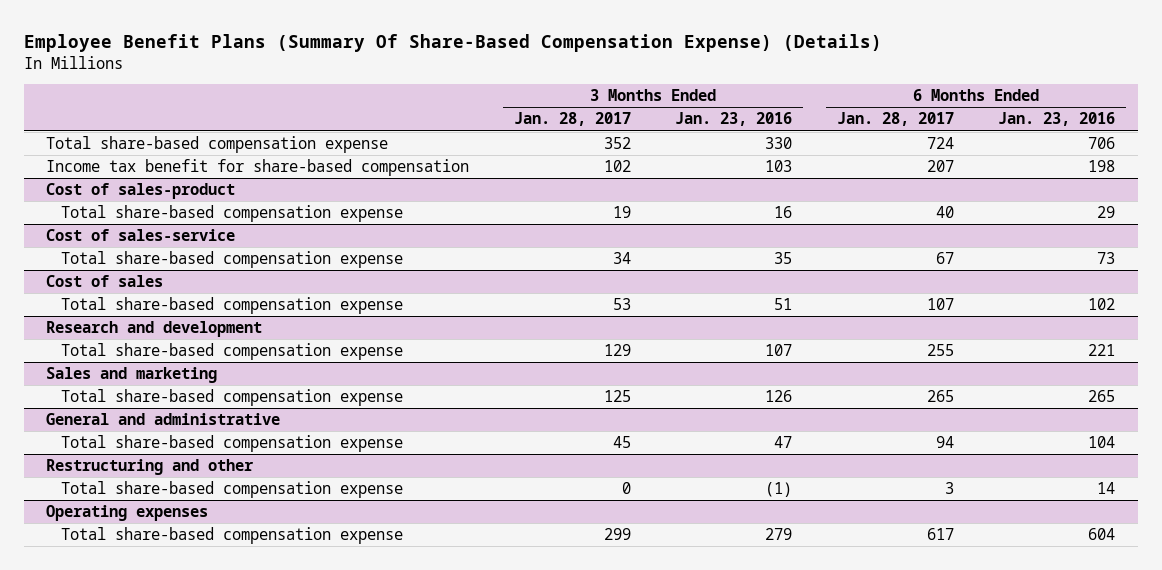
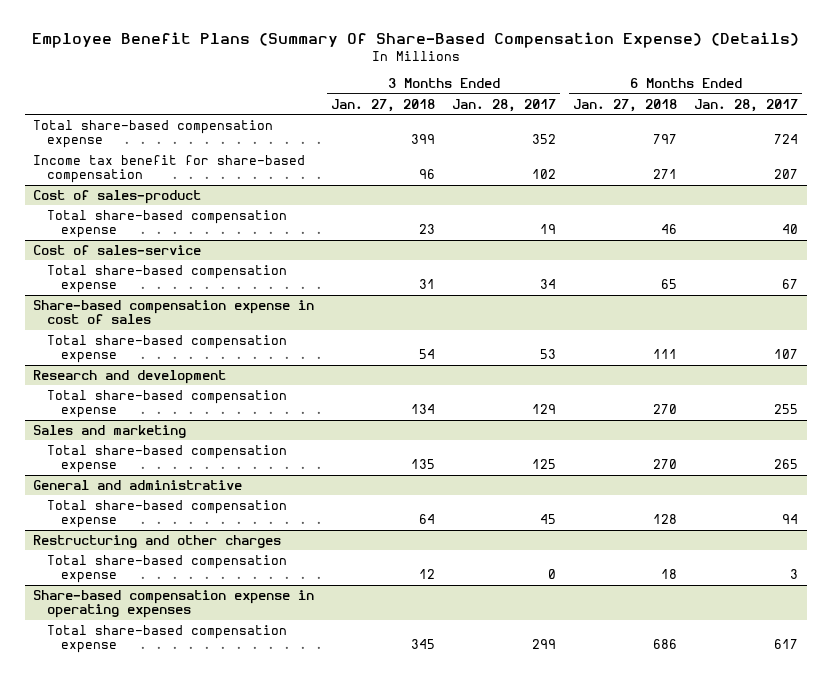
[675,112,793,127] Jan. 23, 2016 -> none
[998,112,1116,127] Jan. 23, 2016 -> none
none -> [331,98,436,112] Jan. 27, 2018
none -> [573,98,678,112] Jan. 27, 2018
[46,275,164,288] Cost of sales -> [33,299,315,325] Share-based compensation expense in cost of sales
[46,459,255,476] Restructuring and other -> [33,534,282,548] Restructuring and other charges
[46,505,209,522] Operating expenses -> [33,589,315,619] Share-based compensation expense in operating expenses

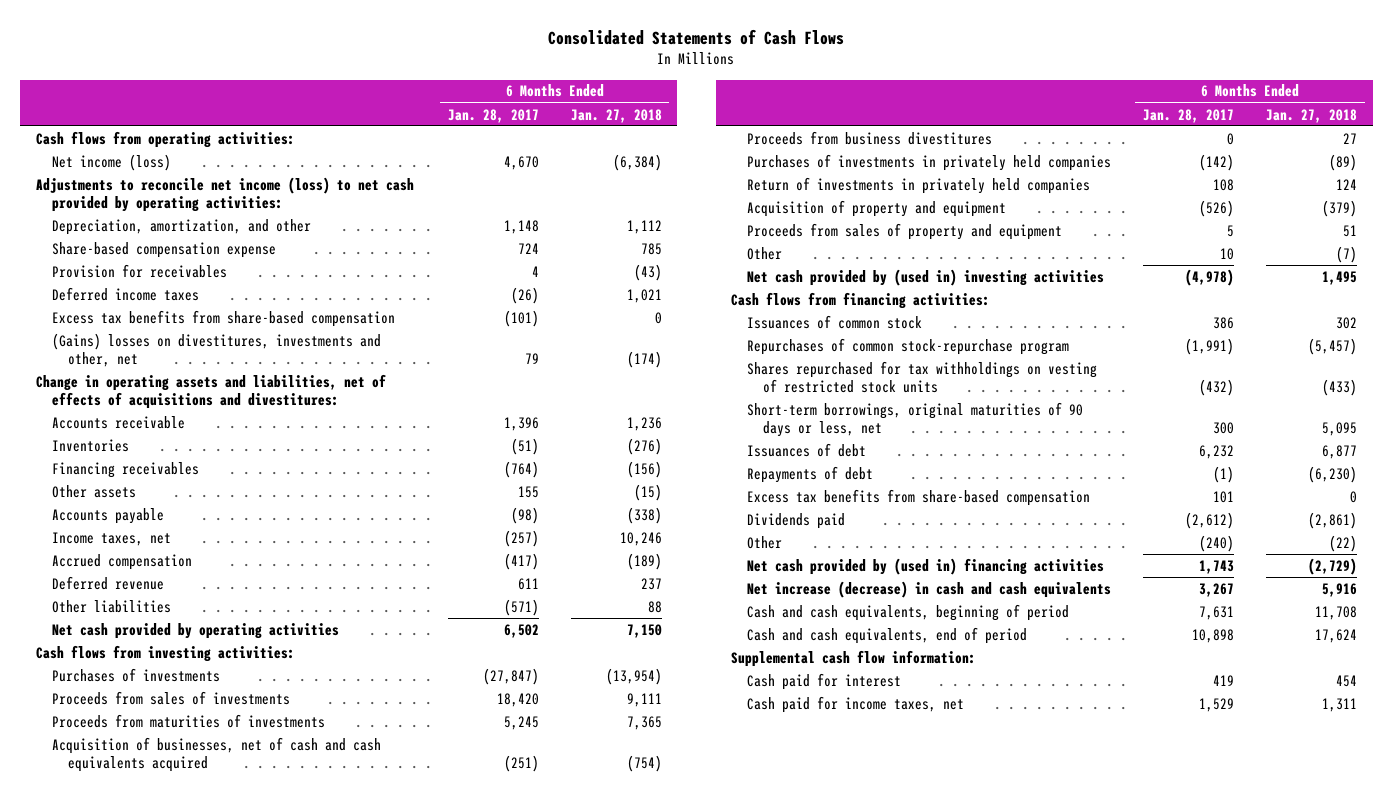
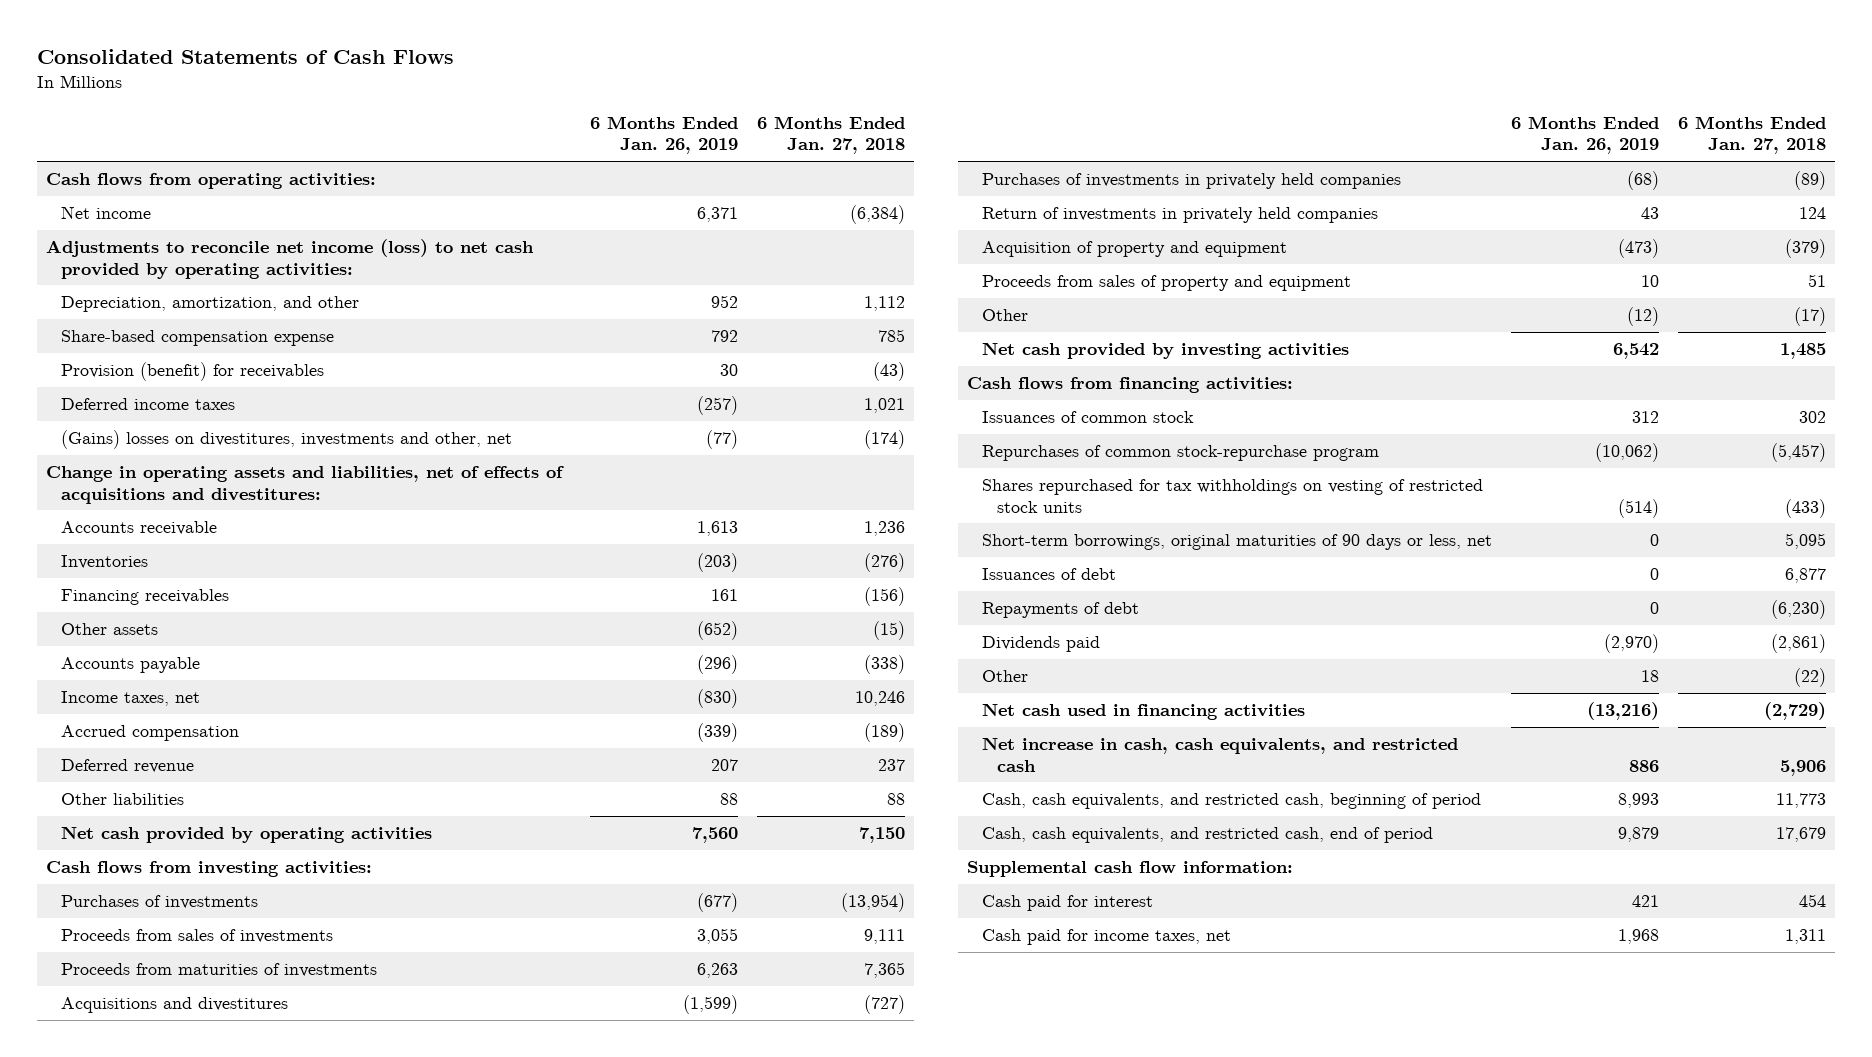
[447,108,539,123] Jan. 28, 2017 -> none
none -> [589,115,738,155] 6 Months Ended Jan. 26, 2019
[51,153,171,171] Net income (loss) -> [61,206,152,220] Net income
[51,263,227,278] Provision for receivables -> [61,362,325,382] Provision (benefit) for receivables
[51,309,395,327] Excess tax benefits from share-based compensation -> none
[51,736,381,773] Acquisition of businesses, net of cash and cash equivalents acquired -> none
[747,130,993,145] Proceeds from business divestitures -> none
none -> [61,997,289,1014] Acquisitions and divestitures
[1335,245,1357,263] (7) -> [1793,307,1826,327] (17)
[747,268,1105,286] Net cash provided by (used in) investing activities -> [982,342,1350,360] Net cash provided by investing activities
[1321,270,1357,285] 1,495 -> [1779,343,1826,360] 1,485
[747,488,1091,506] Excess tax benefits from share-based compensation -> none
[747,557,1105,575] Net cash provided by (used in) financing activities -> [982,703,1306,721] Net cash used in financing activities
[747,580,1112,598] Net increase (decrease) in cash and cash equivalents -> [982,737,1459,772] Net increase in cash, cash equivalents, and restricted cash
[1321,582,1357,597] 5,916 -> [1779,759,1826,776] 5,906
[747,603,1070,621] Cash and cash equivalents, beginning of period -> [982,793,1482,810] Cash, cash equivalents, and restricted cash, beginning of period
[1314,605,1357,620] 11,708 -> [1775,793,1826,809] 11,773
[747,626,1028,644] Cash and cash equivalents, end of period -> [982,827,1434,844] Cash, cash equivalents, and restricted cash, end of period
[1314,628,1357,643] 17,624 -> [1775,827,1826,843] 17,679

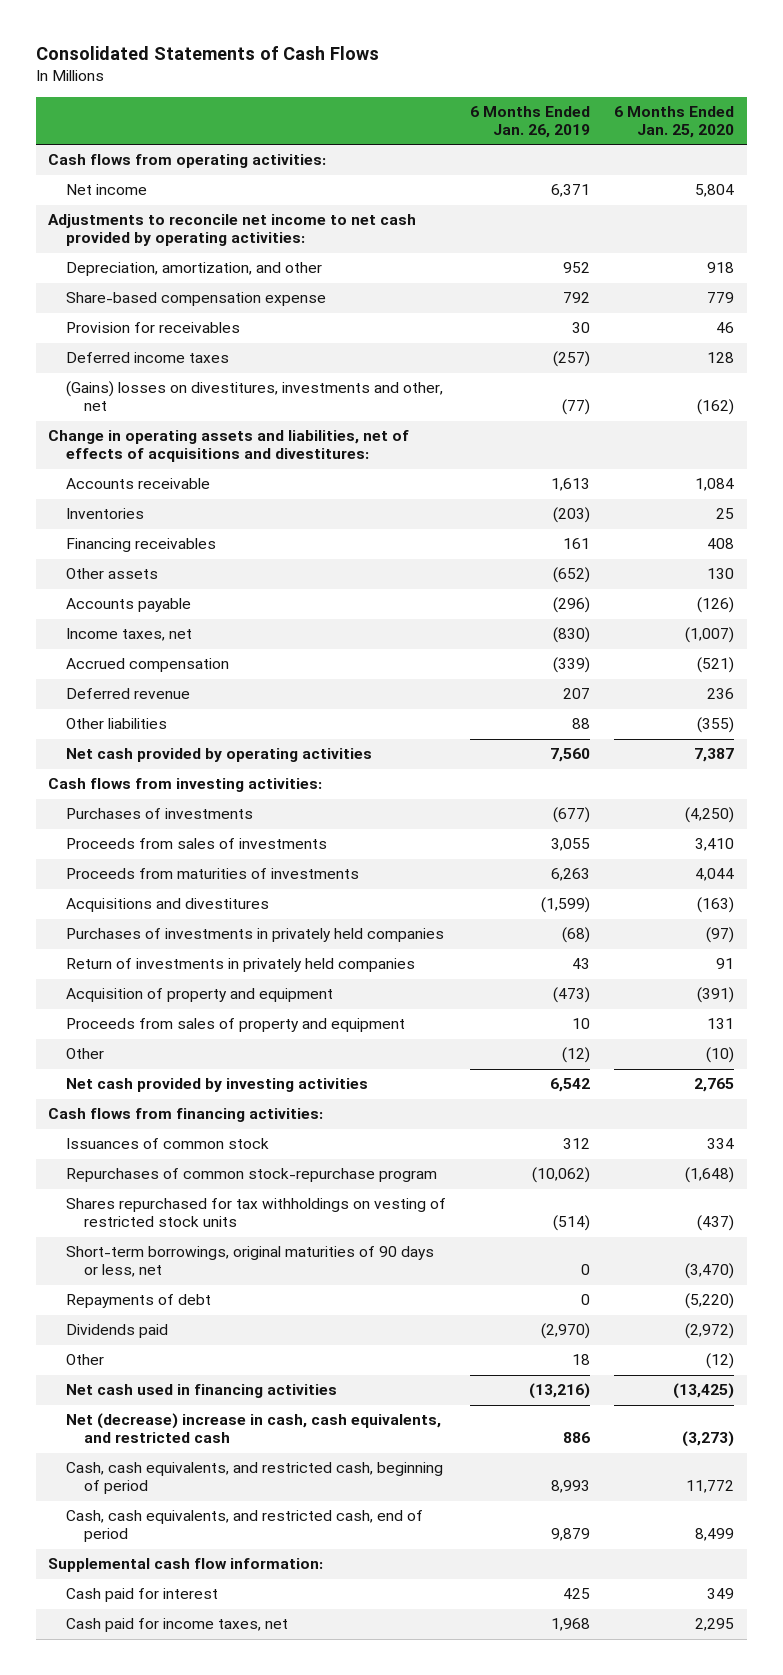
[756,115,905,155] 6 Months Ended Jan. 27, 2018 -> none
none -> [614,106,735,139] 6 Months Ended Jan. 25, 2020
[46,239,535,279] Adjustments to reconcile net income (loss) to net cash provided by operating activities: -> [48,214,417,247] Adjustments to reconcile net income to net cash provided by operating activities:
[61,362,325,382] Provision (benefit) for receivables -> [66,322,241,334] Provision for receivables
[982,568,1117,581] Issuances of debt -> none
[982,737,1459,772] Net increase in cash, cash equivalents, and restricted cash -> [66,1413,442,1444] Net (decrease) increase in cash, cash equivalents, and restricted cash
[1632,895,1660,908] 421 -> [563,1588,591,1600] 425

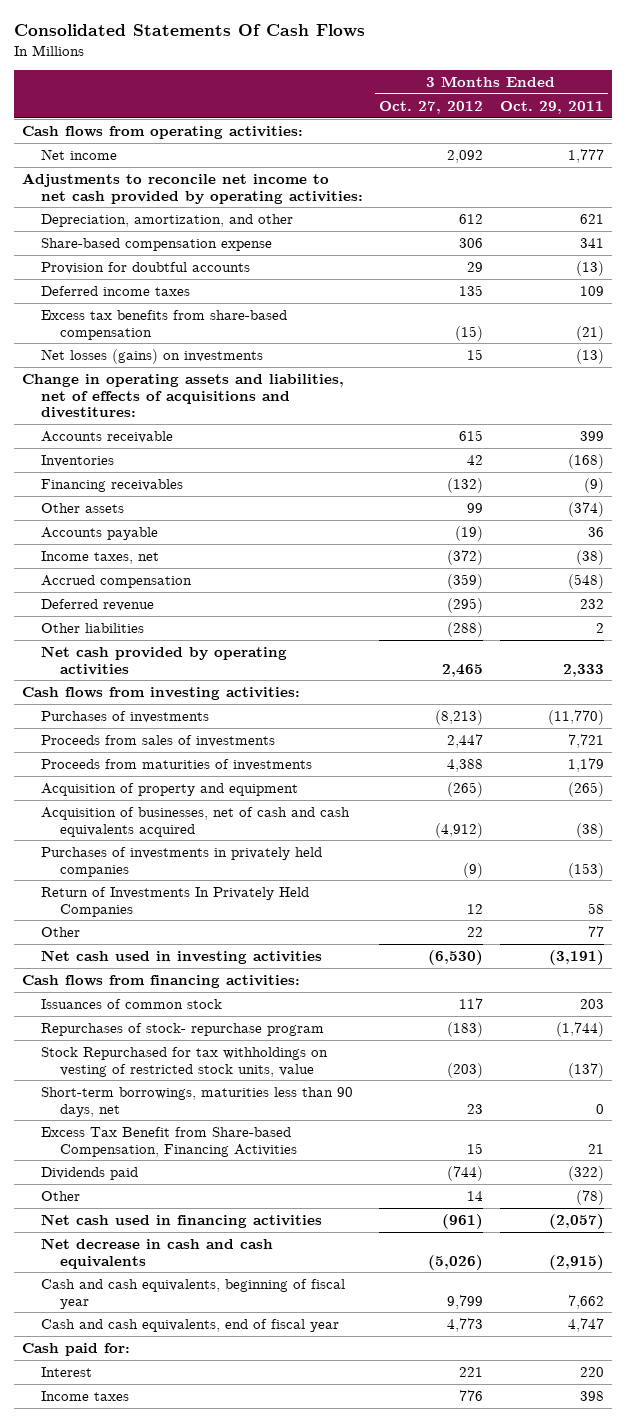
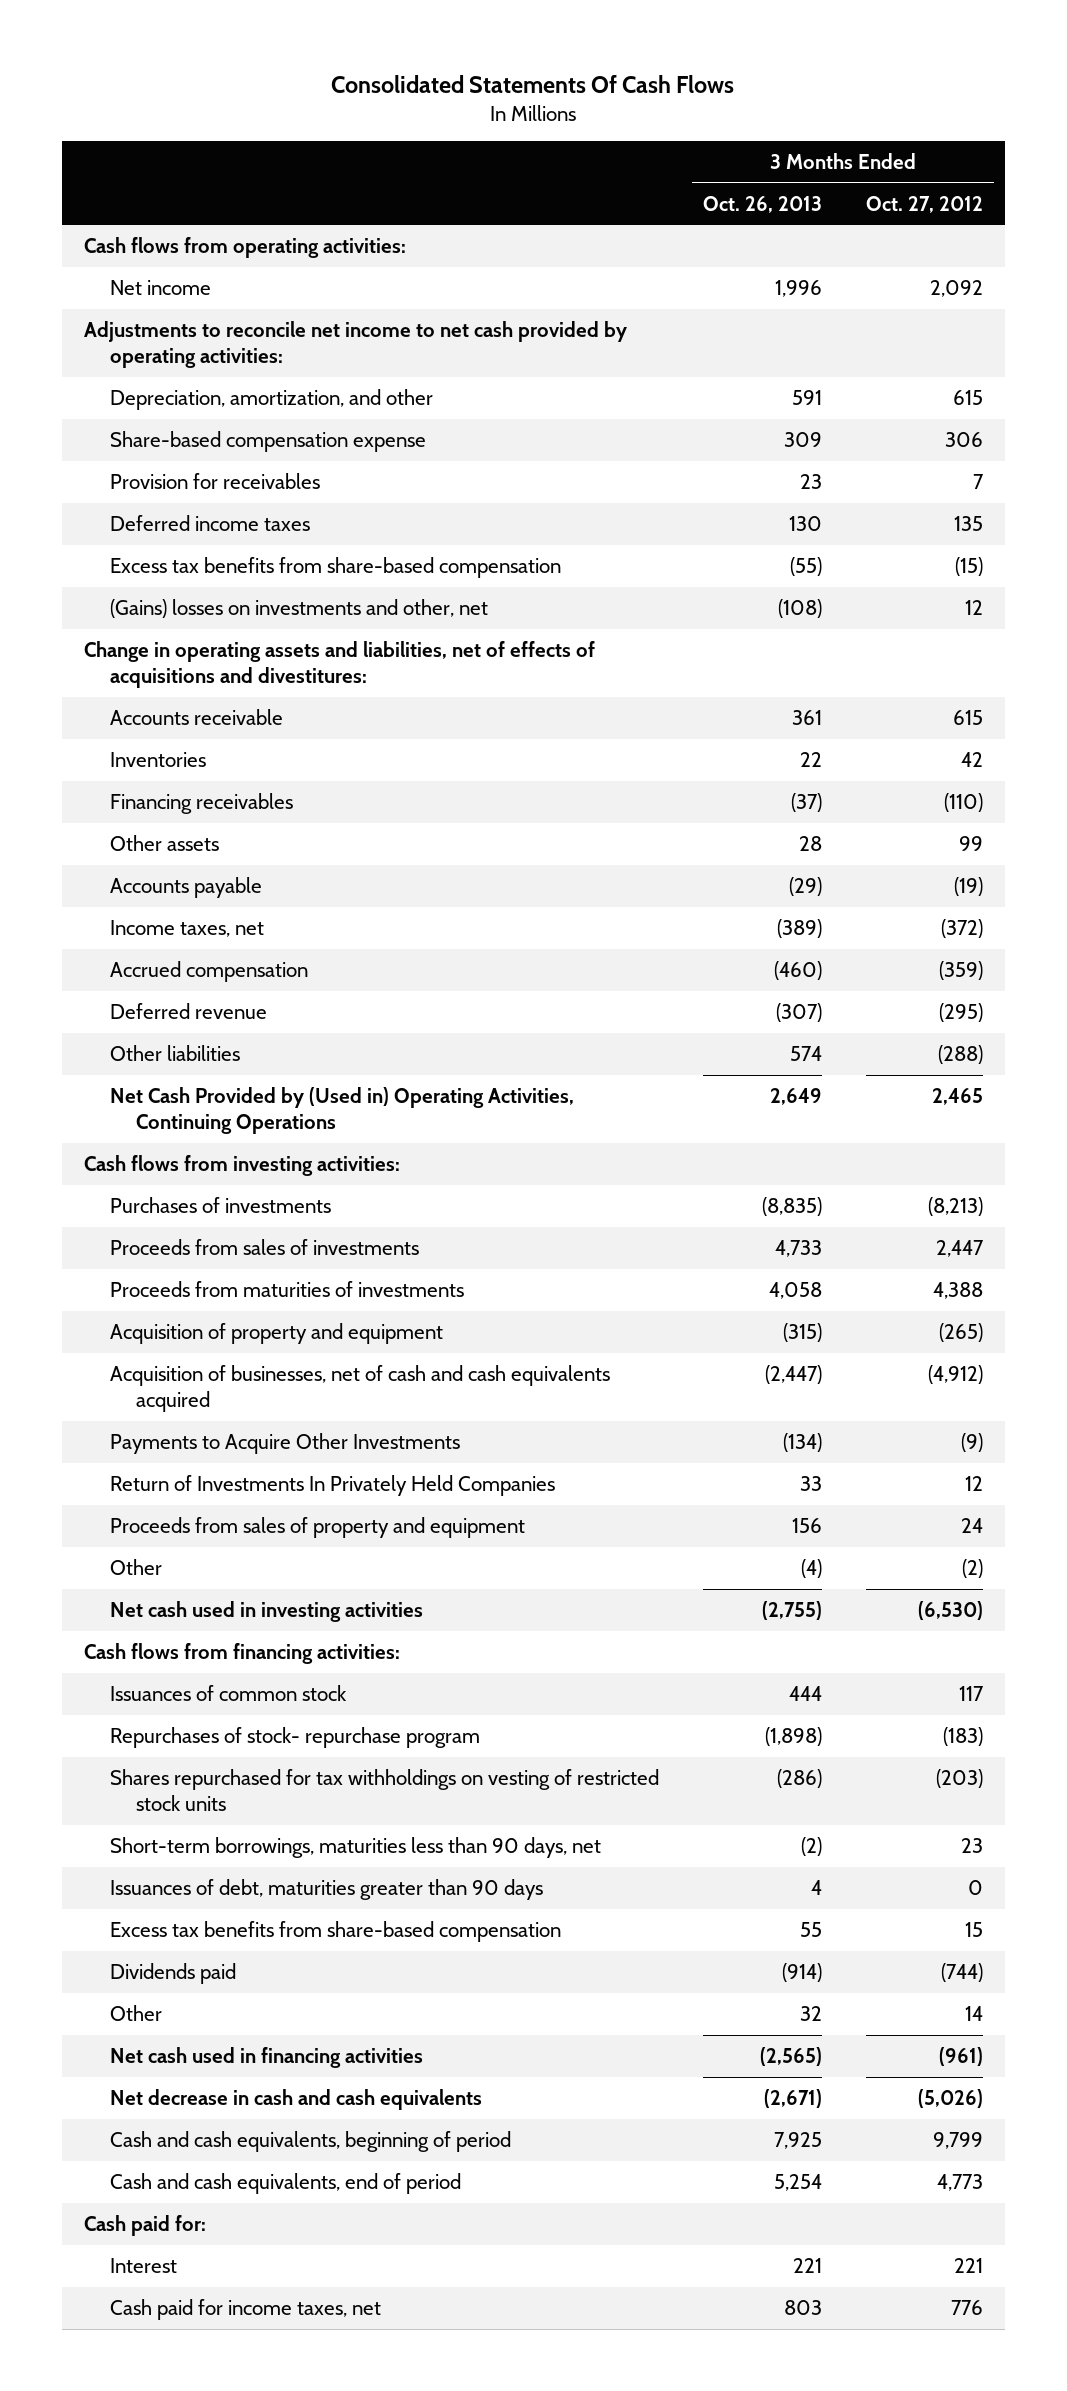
[499,100,604,114] Oct. 29, 2011 -> none
none -> [702,195,822,213] Oct. 26, 2013
[459,213,484,224] 612 -> [952,389,983,405] 615
[41,261,251,274] Provision for doubtful accounts -> [110,472,321,489] Provision for receivables
[467,261,484,272] 29 -> [972,473,984,489] 7
[41,348,264,364] Net losses (gains) on investments -> [110,598,489,618] (Gains) losses on investments and other, net
[467,348,484,360] 15 -> [964,599,983,615] 12
[447,477,484,493] (132) -> [943,792,983,812] (110)
[41,645,288,675] Net cash provided by operating activities -> [110,1086,575,1135] Net Cash Provided by (Used in) Operating Activities, Continuing Operations
[41,846,323,877] Purchases of investments in privately held companies -> none
none -> [110,1432,461,1454] Payments to Acquire Other Investments
none -> [110,1516,526,1538] Proceeds from sales of property and equipment
[467,926,484,937] 22 -> [961,1558,983,1578] (2)
[41,1046,329,1077] Stock Repurchased for tax withholdings on vesting of restricted stock units, value -> [110,1768,660,1812] Shares repurchased for tax withholdings on vesting of restricted stock units
none -> [110,1878,544,1900] Issuances of debt, maturities greater than 90 days
[41,1126,298,1157] Excess Tax Benefit from Share-based Compensation, Financing Activities -> [110,1920,562,1942] Excess tax benefits from share-based compensation
[41,1278,346,1309] Cash and cash equivalents, beginning of fiscal year -> [110,2130,512,2152] Cash and cash equivalents, beginning of period
[41,1318,340,1332] Cash and cash equivalents, end of fiscal year -> [110,2172,462,2194] Cash and cash equivalents, end of period
[41,1390,130,1401] Income taxes -> [110,2298,382,2320] Cash paid for income taxes, net

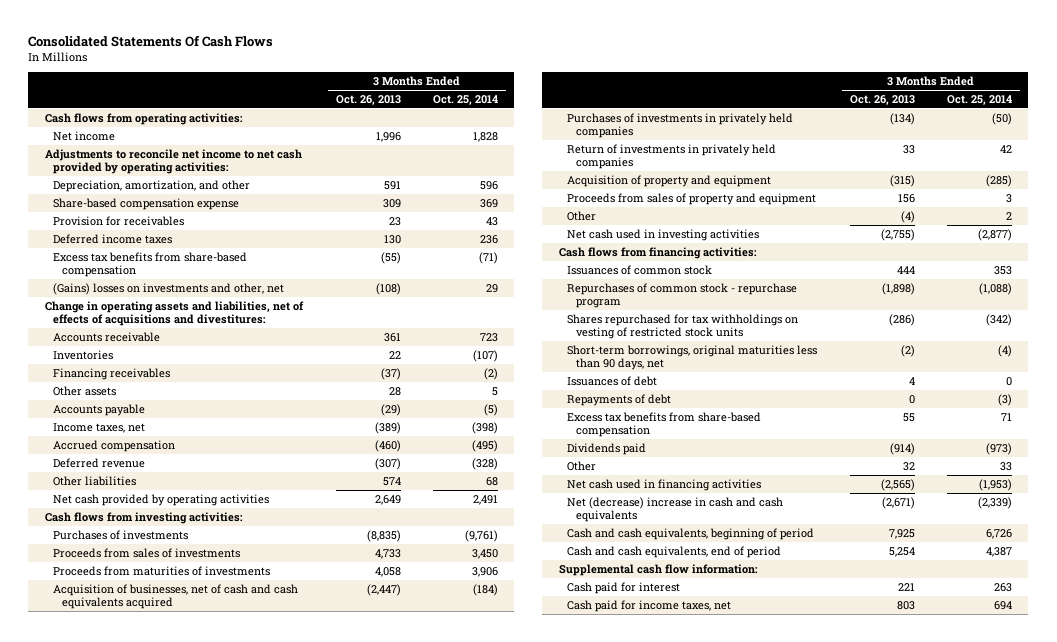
[865,195,983,213] Oct. 27, 2012 -> none
none -> [433,94,499,105] Oct. 25, 2014
[110,1086,575,1135] Net Cash Provided by (Used in) Operating Activities, Continuing Operations -> [53,493,270,506] Net cash provided by operating activities
[110,1432,461,1454] Payments to Acquire Other Investments -> [567,112,794,139] Purchases of investments in privately held companies
[110,1474,556,1496] Return of Investments In Privately Held Companies -> [567,143,777,170] Return of investments in privately held companies
[110,1322,444,1344] Acquisition of property and equipment -> [567,174,772,187] Acquisition of property and equipment
[110,1726,481,1748] Repurchases of stock- repurchase program -> [567,282,798,309] Repurchases of common stock - repurchase program
[110,1836,602,1858] Short-term borrowings, maturities less than 90 days, net -> [567,344,818,371] Short-term borrowings, original maturities less than 90 days, net
[110,1878,544,1900] Issuances of debt, maturities greater than 90 days -> [567,375,658,386] Issuances of debt
none -> [567,393,672,406] Repayments of debt
[110,2088,483,2110] Net decrease in cash and cash equivalents -> [567,496,784,523] Net (decrease) increase in cash and cash equivalents
[83,2214,206,2236] Cash paid for: -> [558,563,758,576] Supplemental cash flow information:
[110,2257,178,2273] Interest -> [567,581,681,594] Cash paid for interest

